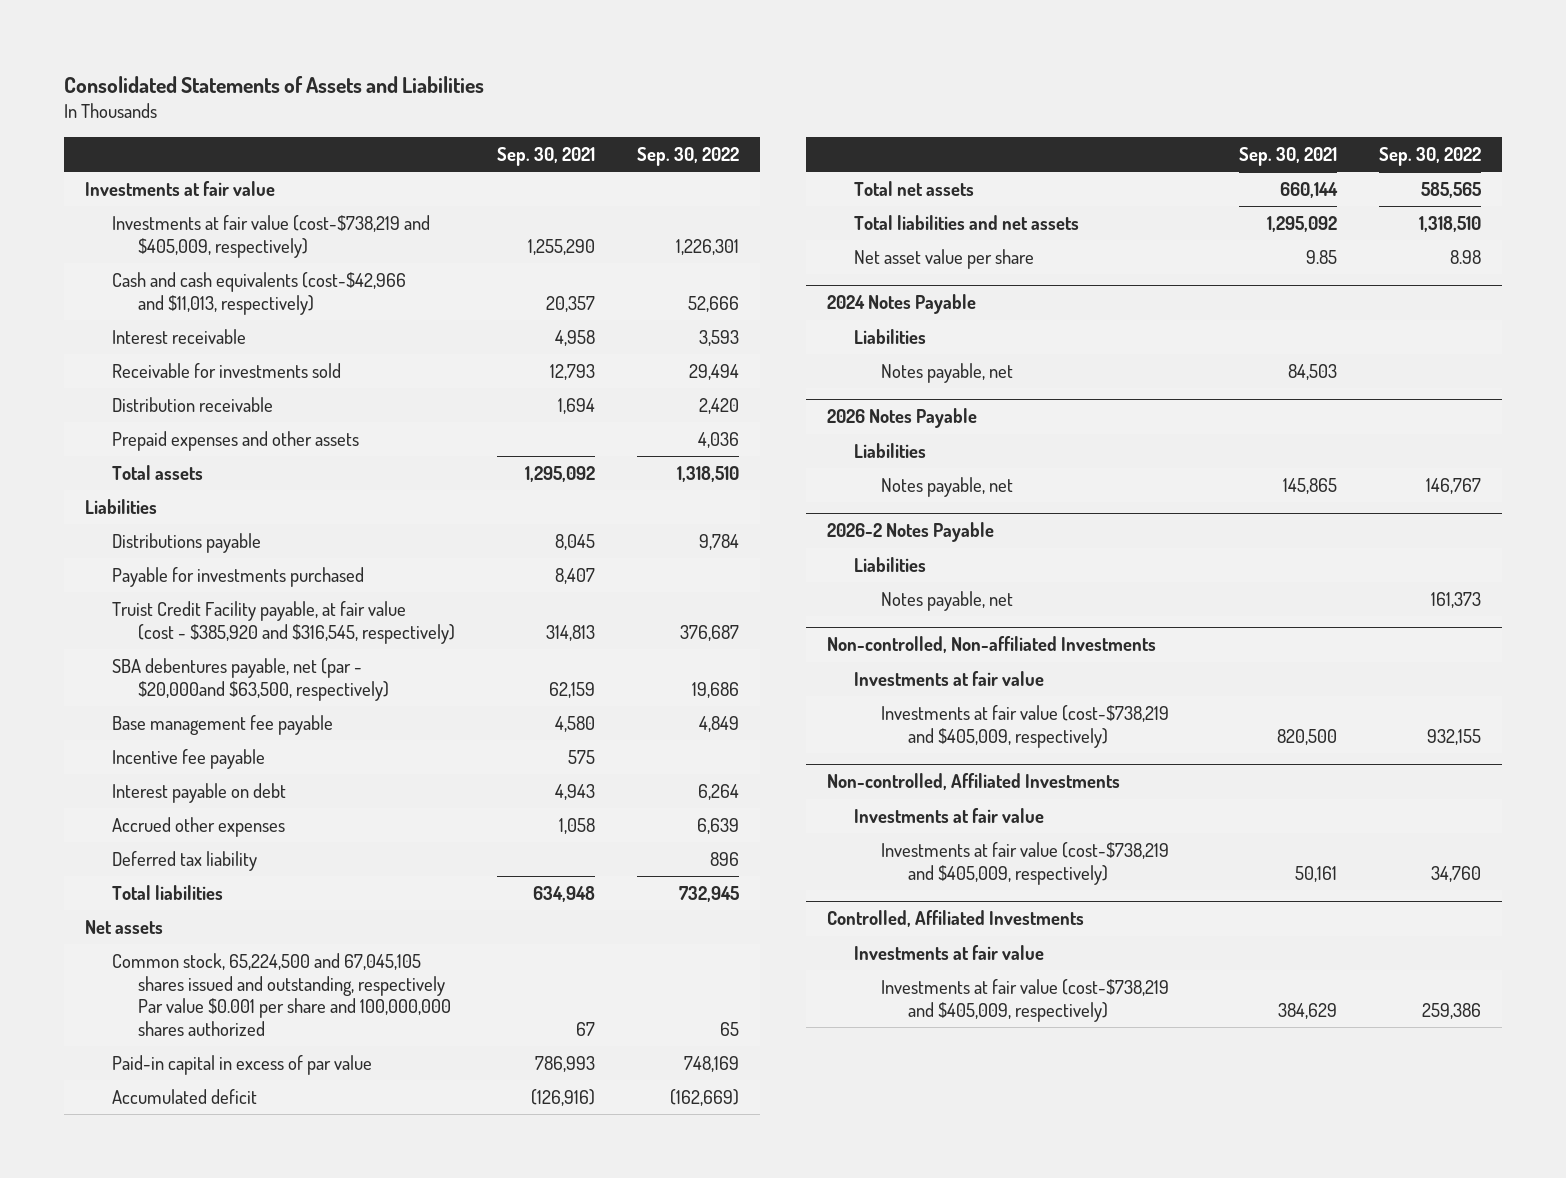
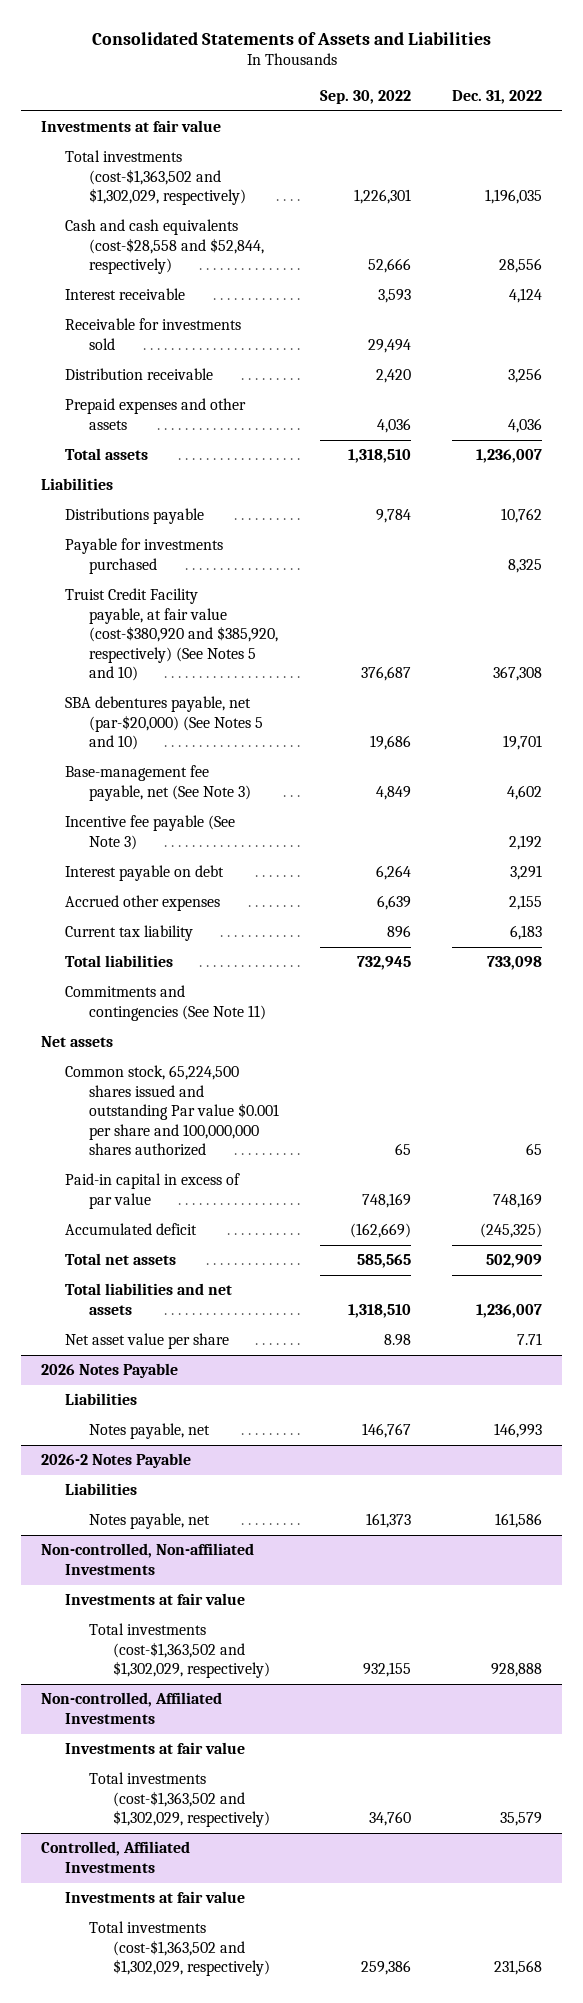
[497,146,596,166] Sep. 30, 2021 -> none
none -> [451,89,542,104] Dec. 31, 2022
[111,215,430,258] Investments at fair value (cost-$738,219 and $405,009, respectively) -> [65,150,247,206] Total investments (cost-$1,363,502 and $1,302,029, respectively)
[111,272,406,315] Cash and cash equivalents (cost-$42,966 and $11,013, respectively) -> [65,219,265,275] Cash and cash equivalents (cost-$28,558 and $52,844, respectively)
[111,601,456,644] Truist Credit Facility payable, at fair value (cost - $385,920 and $316,545, respectively) -> [65,588,279,682] Truist Credit Facility payable, at fair value (cost-$380,920 and $385,920, respectively) (See Notes 5 and 10)
[111,658,390,701] SBA debentures payable, net (par - $20,000and $63,500, respectively) -> [65,696,264,751] SBA debentures payable, net (par-$20,000) (See Notes 5 and 10)
[111,715,333,736] Base management fee payable -> [65,765,252,801] Base-management fee payable, net (See Note 3)
[111,749,265,770] Incentive fee payable -> [65,815,236,850] Incentive fee payable (See Note 3)
[111,851,257,872] Deferred tax liability -> [65,925,194,942] Current tax liability
none -> [65,985,267,1021] Commitments and contingencies (See Note 11)
[111,953,452,1036] Common stock, 65,224,500 and 67,045,105 shares issued and outstanding, respectively Par value $0.001 per share and 100,000,000 shares authorized -> [65,1065,280,1157] Common stock, 65,224,500 shares issued and outstanding Par value $0.001 per share and 100,000,000 shares authorized
[827,294,977,315] 2024 Notes Payable -> none
[853,329,926,345] Liabilities -> none
[880,363,1013,384] Notes payable, net -> none
[880,705,1169,748] Investments at fair value (cost-$738,219 and $405,009, respectively) -> [89,1623,271,1679] Total investments (cost-$1,363,502 and $1,302,029, respectively)
[880,842,1169,885] Investments at fair value (cost-$738,219 and $405,009, respectively) -> [89,1772,271,1828] Total investments (cost-$1,363,502 and $1,302,029, respectively)
[880,979,1169,1022] Investments at fair value (cost-$738,219 and $405,009, respectively) -> [89,1921,271,1977] Total investments (cost-$1,363,502 and $1,302,029, respectively)

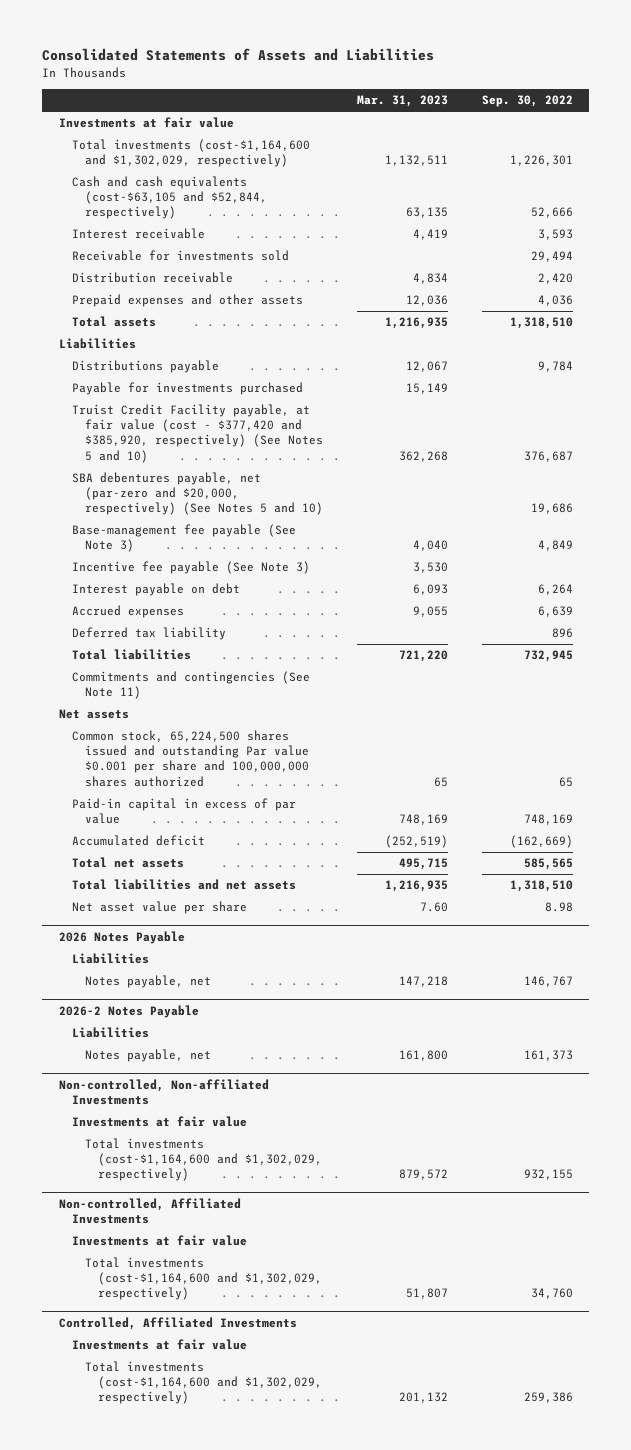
[451,89,542,104] Dec. 31, 2022 -> none
none -> [356,95,448,108] Mar. 31, 2023
[65,150,247,206] Total investments (cost-$1,363,502 and $1,302,029, respectively) -> [71,139,310,168] Total investments (cost-$1,164,600 and $1,302,029, respectively)
[65,219,265,275] Cash and cash equivalents (cost-$28,558 and $52,844, respectively) -> [71,176,267,220] Cash and cash equivalents (cost-$63,105 and $52,844, respectively)
[65,588,279,682] Truist Credit Facility payable, at fair value (cost-$380,920 and $385,920, respectively) (See Notes 5 and 10) -> [71,404,323,463] Truist Credit Facility payable, at fair value (cost - $377,420 and $385,920, respectively) (See Notes 5 and 10)
[65,696,264,751] SBA debentures payable, net (par-$20,000) (See Notes 5 and 10) -> [71,472,323,516] SBA debentures payable, net (par-zero and $20,000, respectively) (See Notes 5 and 10)
[65,765,252,801] Base-management fee payable, net (See Note 3) -> [71,524,296,553] Base-management fee payable (See Note 3)
[65,895,221,912] Accrued other expenses -> [71,605,184,619] Accrued expenses
[65,925,194,942] Current tax liability -> [71,627,226,641] Deferred tax liability
[89,1623,271,1679] Total investments (cost-$1,363,502 and $1,302,029, respectively) -> [84,1138,323,1182] Total investments (cost-$1,164,600 and $1,302,029, respectively)
[89,1772,271,1828] Total investments (cost-$1,363,502 and $1,302,029, respectively) -> [84,1257,323,1301] Total investments (cost-$1,164,600 and $1,302,029, respectively)
[89,1921,271,1977] Total investments (cost-$1,363,502 and $1,302,029, respectively) -> [84,1361,323,1405] Total investments (cost-$1,164,600 and $1,302,029, respectively)

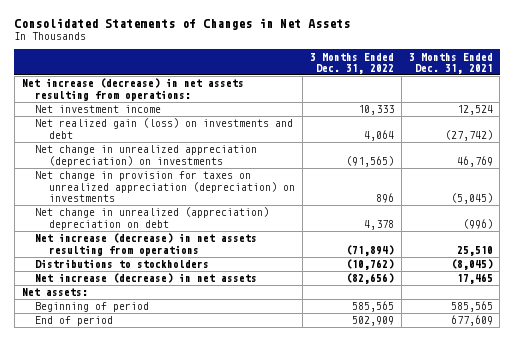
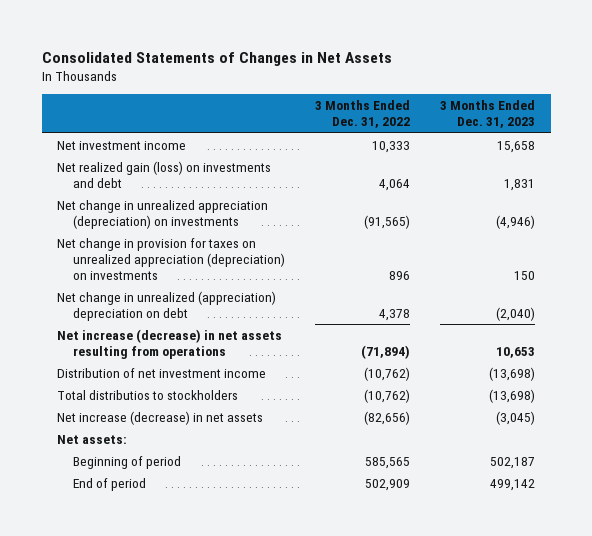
[408,52,493,75] 3 Months Ended Dec. 31, 2021 -> none
none -> [440,100,536,129] 3 Months Ended Dec. 31, 2023
[21,78,244,101] Net increase (decrease) in net assets resulting from operations: -> none
none -> [56,367,266,378] Distribution of net investment income
[35,259,210,269] Distributions to stockholders -> [56,389,238,400] Total distributios to stockholders

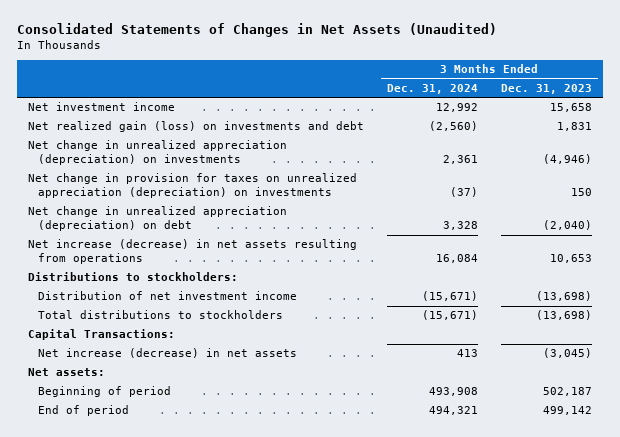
[41,51,392,66] Consolidated Statements of Changes in Net Assets -> [16,22,497,37] Consolidated Statements of Changes in Net Assets (Unaudited)
[315,100,411,129] 3 Months Ended Dec. 31, 2022 -> none
none -> [386,83,478,94] Dec. 31, 2024
[56,290,276,321] Net change in unrealized (appreciation) depreciation on debt -> [28,206,288,232] Net change in unrealized appreciation (depreciation) on debt
none -> [28,272,239,282] Distributions to stockholders:
[56,389,238,400] Total distributios to stockholders -> [37,310,283,320] Total distributions to stockholders
none -> [28,329,176,341] Capital Transactions:

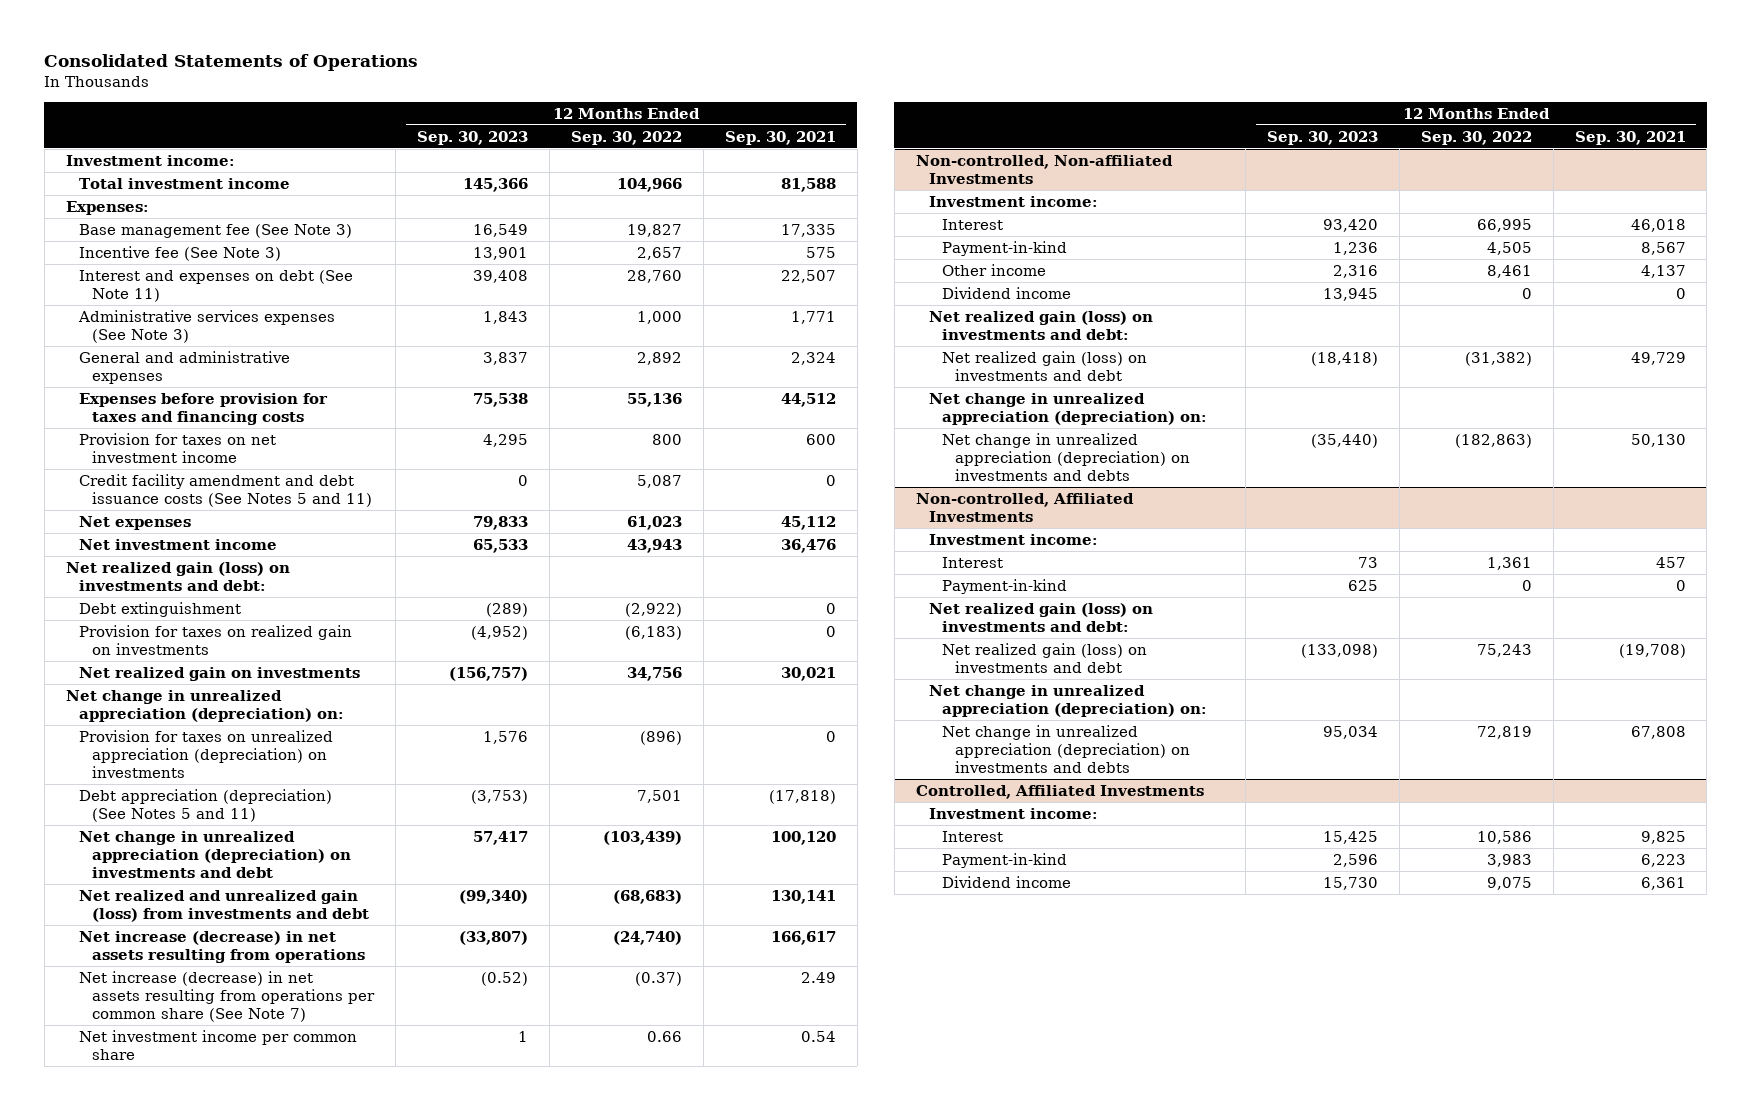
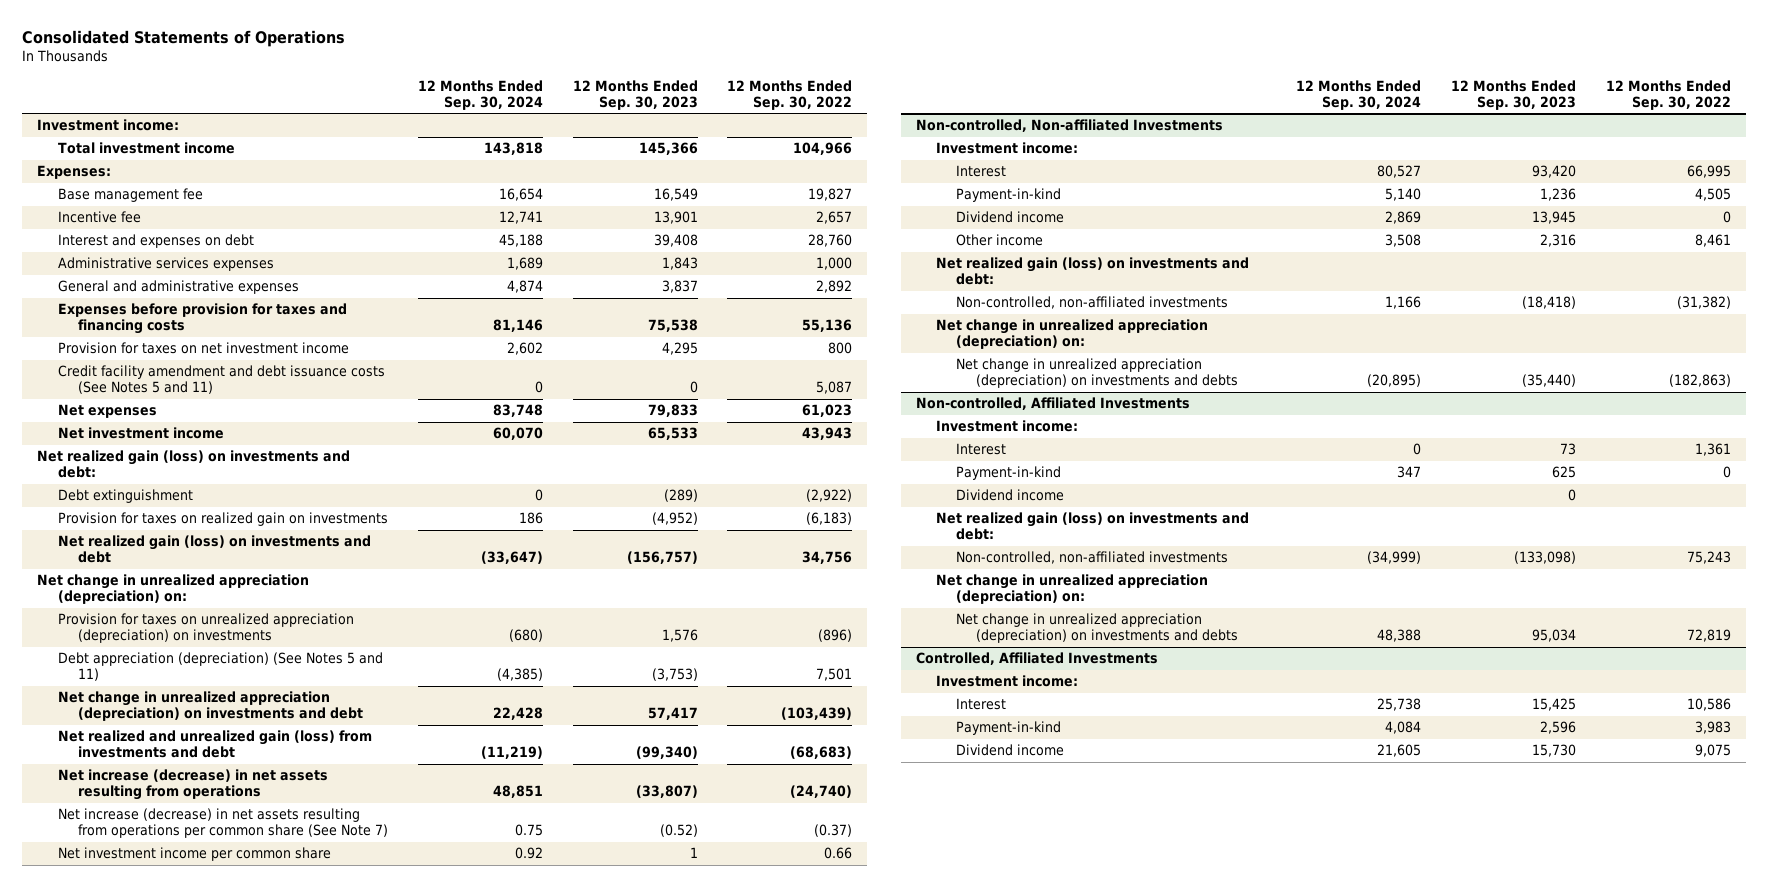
[724,130,836,145] Sep. 30, 2021 -> none
none -> [417,79,543,110] 12 Months Ended Sep. 30, 2024
[79,223,353,238] Base management fee (See Note 3) -> [57,188,203,203] Base management fee
[79,245,282,261] Incentive fee (See Note 3) -> [57,211,141,224] Incentive fee
[79,269,354,302] Interest and expenses on debt (See Note 11) -> [57,234,254,249] Interest and expenses on debt
[78,309,336,343] Administrative services expenses (See Note 3) -> [57,257,274,272] Administrative services expenses
[79,666,361,681] Net realized gain on investments -> [57,535,371,564] Net realized gain (loss) on investments and debt
[941,263,1046,276] Other income -> [956,234,1044,247] Other income
[941,350,1147,381] Net realized gain (loss) on investments and debt -> [956,296,1229,310] Non-controlled, non-affiliated investments
none -> [956,489,1065,502] Dividend income
[941,642,1147,673] Net realized gain (loss) on investments and debt -> [956,551,1229,565] Non-controlled, non-affiliated investments

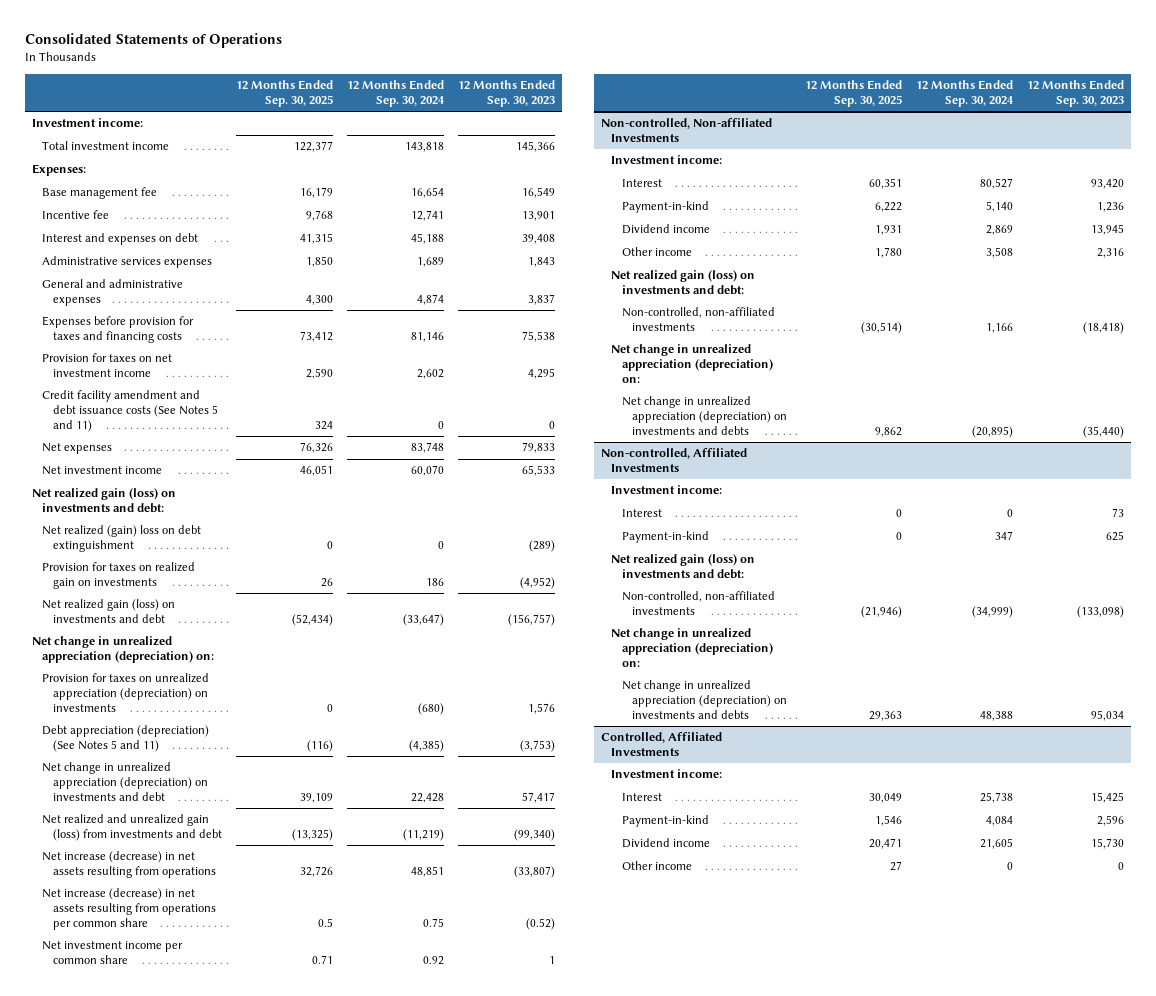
[727,79,853,110] 12 Months Ended Sep. 30, 2022 -> none
none -> [236,80,334,108] 12 Months Ended Sep. 30, 2025
[57,489,193,504] Debt extinguishment -> [42,525,202,553] Net realized (gain) loss on debt extinguishment
[57,808,388,839] Net increase (decrease) in net assets resulting from operations per common share (See Note 7) -> [42,888,216,930] Net increase (decrease) in net assets resulting from operations per common share
[956,489,1065,502] Dividend income -> none
none -> [621,861,692,871] Other income

